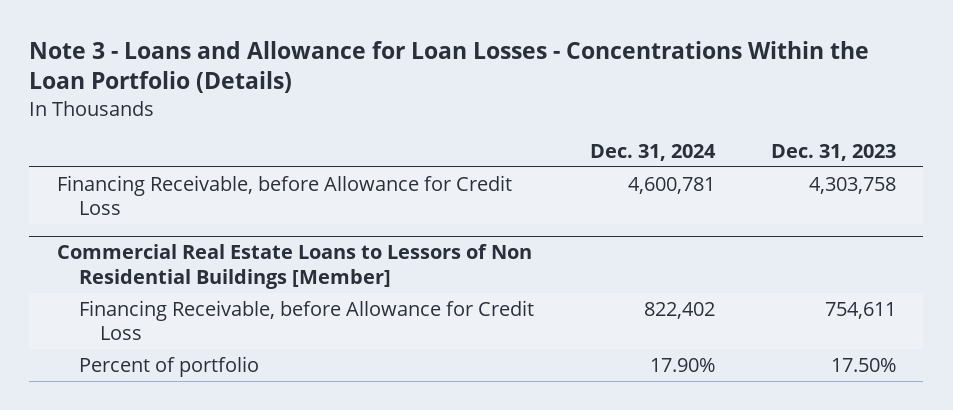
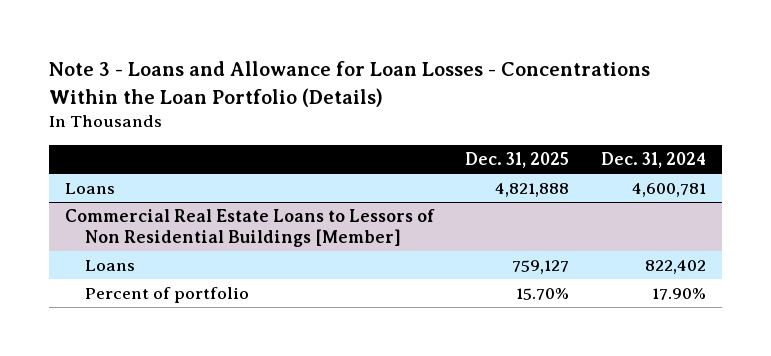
[770,143,896,161] Dec. 31, 2023 -> none
none -> [465,152,570,169] Dec. 31, 2025
[57,174,513,216] Financing Receivable, before Allowance for Credit Loss -> [64,183,115,195] Loans
[78,299,534,341] Financing Receivable, before Allowance for Credit Loss -> [85,260,136,272] Loans

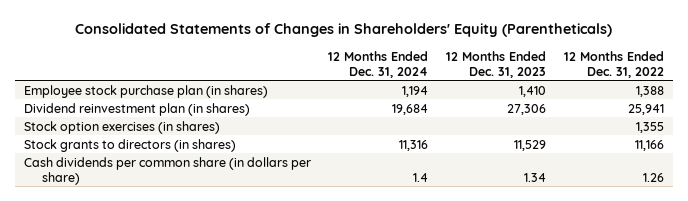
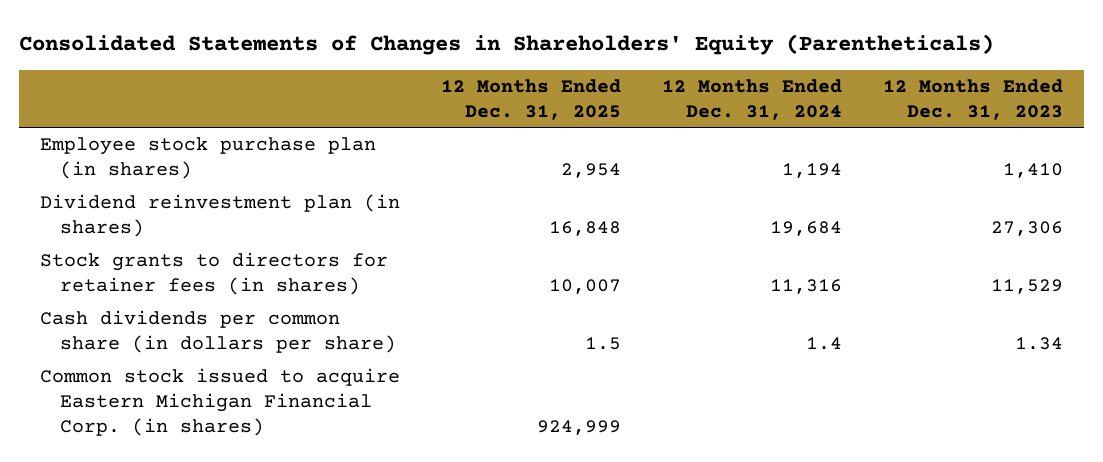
[564,50,665,78] 12 Months Ended Dec. 31, 2022 -> none
none -> [441,78,622,120] 12 Months Ended Dec. 31, 2025
[23,120,220,134] Stock option exercises (in shares) -> none
[23,138,236,152] Stock grants to directors (in shares) -> [39,251,388,296] Stock grants to directors for retainer fees (in shares)
none -> [39,367,400,437] Common stock issued to acquire Eastern Michigan Financial Corp. (in shares)

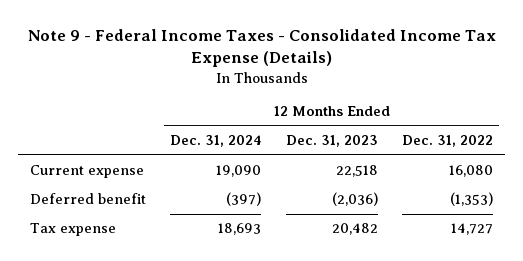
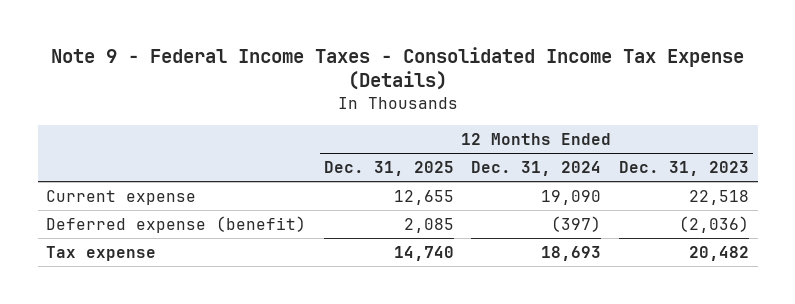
[401,135,493,148] Dec. 31, 2022 -> none
none -> [323,161,454,177] Dec. 31, 2025
[30,193,147,205] Deferred benefit -> [46,215,307,233] Deferred expense (benefit)

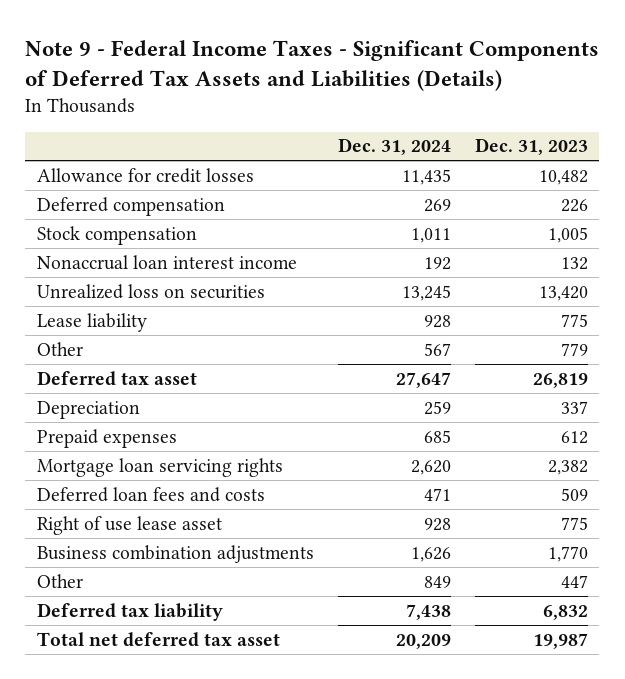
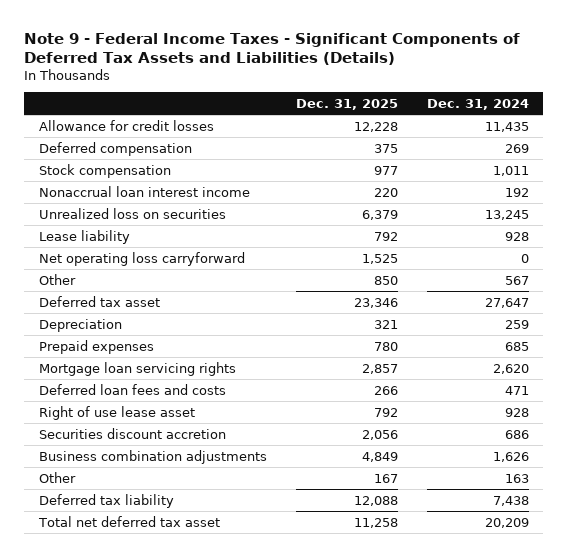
[474,138,588,156] Dec. 31, 2023 -> none
none -> [295,98,398,110] Dec. 31, 2025
none -> [38,251,245,266] Net operating loss carryforward
none -> [38,427,226,439] Securities discount accretion
[423,575,451,588] 849 -> [504,473,529,483] 163

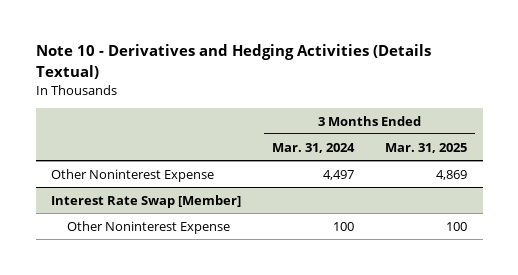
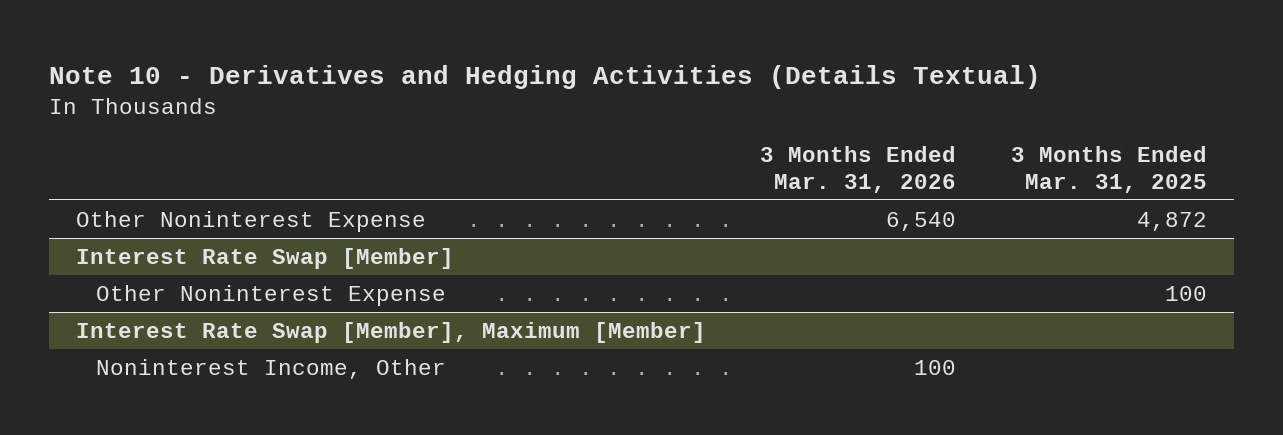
[272,142,356,153] Mar. 31, 2024 -> none
none -> [760,146,957,193] 3 Months Ended Mar. 31, 2026
[436,169,468,180] 4,869 -> [1136,211,1207,231] 4,872
none -> [76,321,707,343] Interest Rate Swap [Member], Maximum [Member]
none -> [95,358,446,379] Noninterest Income, Other

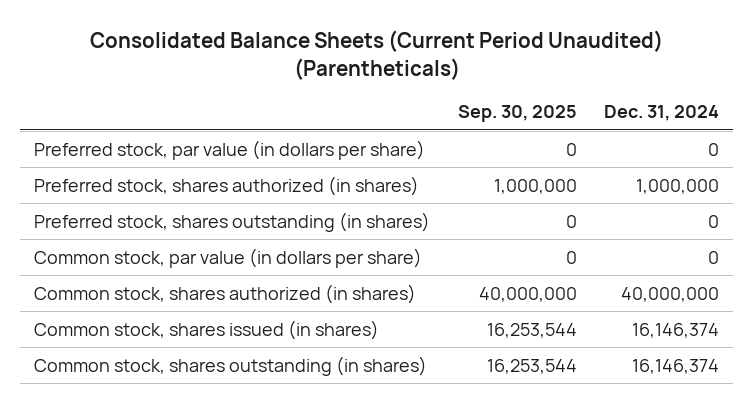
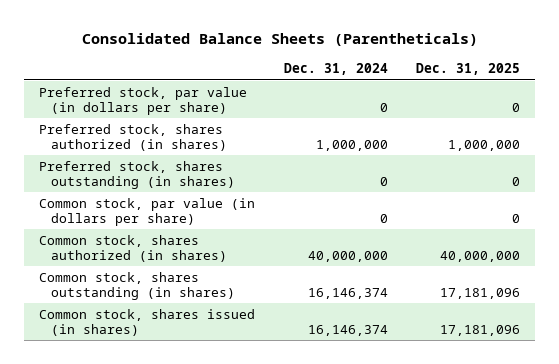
[89,29,663,80] Consolidated Balance Sheets (Current Period Unaudited) (Parentheticals) -> [81,33,478,47] Consolidated Balance Sheets (Parentheticals)
[457,105,577,123] Sep. 30, 2025 -> none
none -> [416,63,521,76] Dec. 31, 2025
[33,319,379,340] Common stock, shares issued (in shares) -> [38,308,255,337] Common stock, shares issued (in shares)

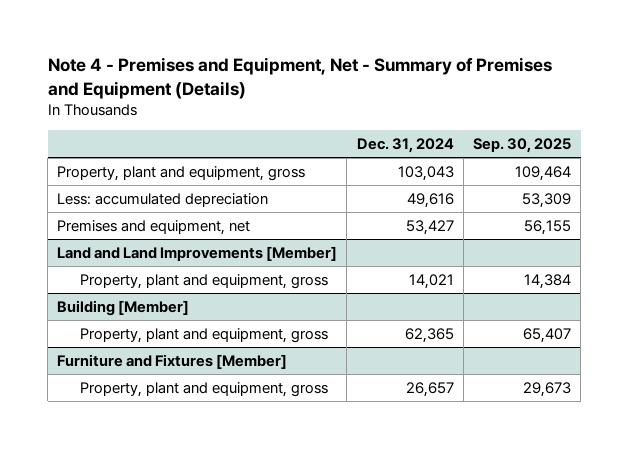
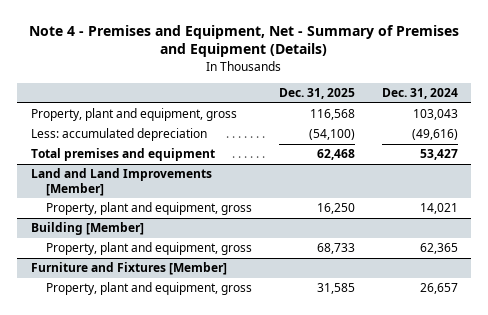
[472,138,571,154] Sep. 30, 2025 -> none
none -> [278,88,355,100] Dec. 31, 2025
[406,192,454,208] 49,616 -> [411,129,458,141] (49,616)
[57,219,251,235] Premises and equipment, net -> [30,148,215,162] Total premises and equipment

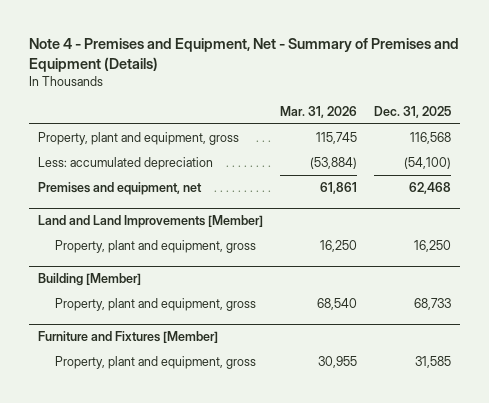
[381,88,458,100] Dec. 31, 2024 -> none
none -> [279,105,357,118] Mar. 31, 2026
[30,148,215,162] Total premises and equipment -> [37,182,202,196] Premises and equipment, net

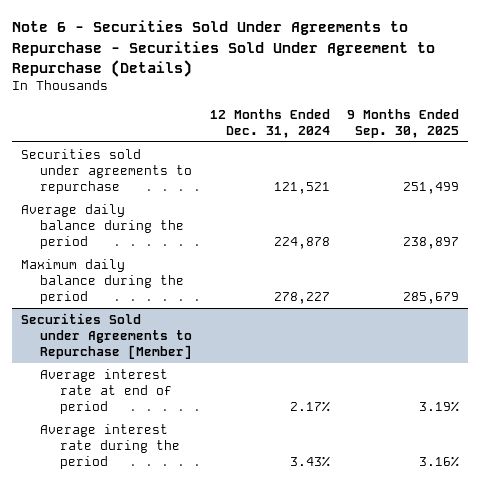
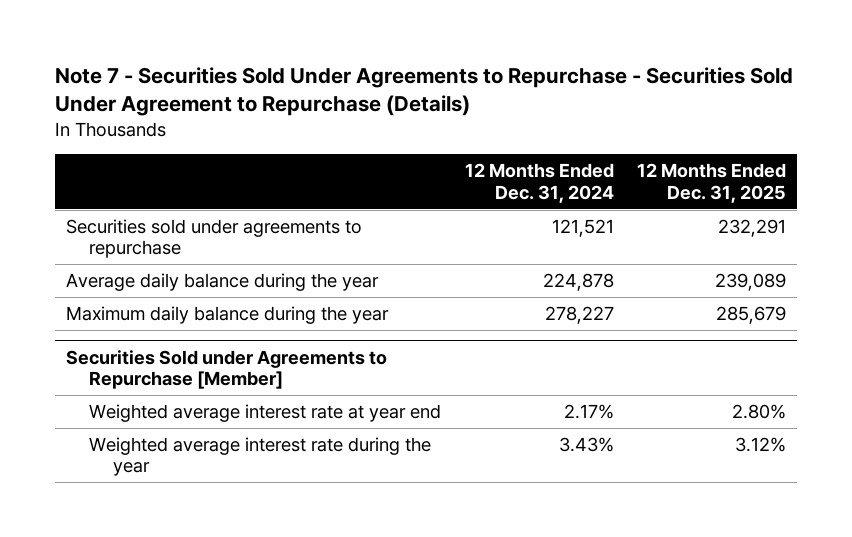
[12,20,436,77] Note 6 - Securities Sold Under Agreements to Repurchase - Securities Sold Under Agreement to Repurchase (Details) -> [54,67,793,117] Note 7 - Securities Sold Under Agreements to Repurchase - Securities Sold Under Agreement to Repurchase (Details)
[347,108,460,139] 9 Months Ended Sep. 30, 2025 -> none
none -> [636,163,786,203] 12 Months Ended Dec. 31, 2025
[20,203,185,250] Average daily balance during the period -> [66,272,380,291] Average daily balance during the year
[20,258,185,305] Maximum daily balance during the period -> [66,305,390,324] Maximum daily balance during the year
[40,368,172,415] Average interest rate at end of period -> [89,403,442,422] Weighted average interest rate at year end
[40,423,180,470] Average interest rate during the period -> [89,436,432,477] Weighted average interest rate during the year

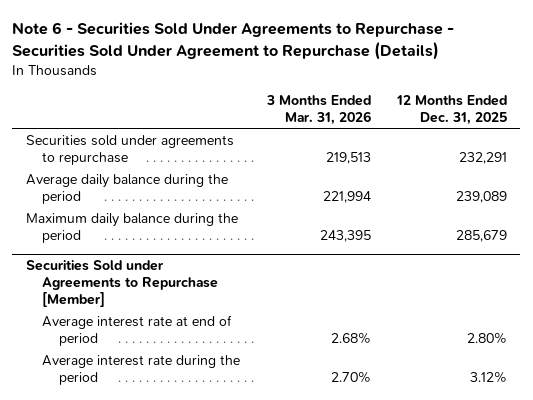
[54,67,793,117] Note 7 - Securities Sold Under Agreements to Repurchase - Securities Sold Under Agreement to Repurchase (Details) -> [12,22,455,61] Note 6 - Securities Sold Under Agreements to Repurchase - Securities Sold Under Agreement to Repurchase (Details)
[464,163,614,203] 12 Months Ended Dec. 31, 2024 -> none
none -> [265,95,371,125] 3 Months Ended Mar. 31, 2026
[66,272,380,291] Average daily balance during the year -> [25,174,228,204] Average daily balance during the period
[66,305,390,324] Maximum daily balance during the year -> [25,213,238,243] Maximum daily balance during the period
[89,403,442,422] Weighted average interest rate at year end -> [42,315,233,346] Average interest rate at end of period
[89,436,432,477] Weighted average interest rate during the year -> [42,355,241,385] Average interest rate during the period

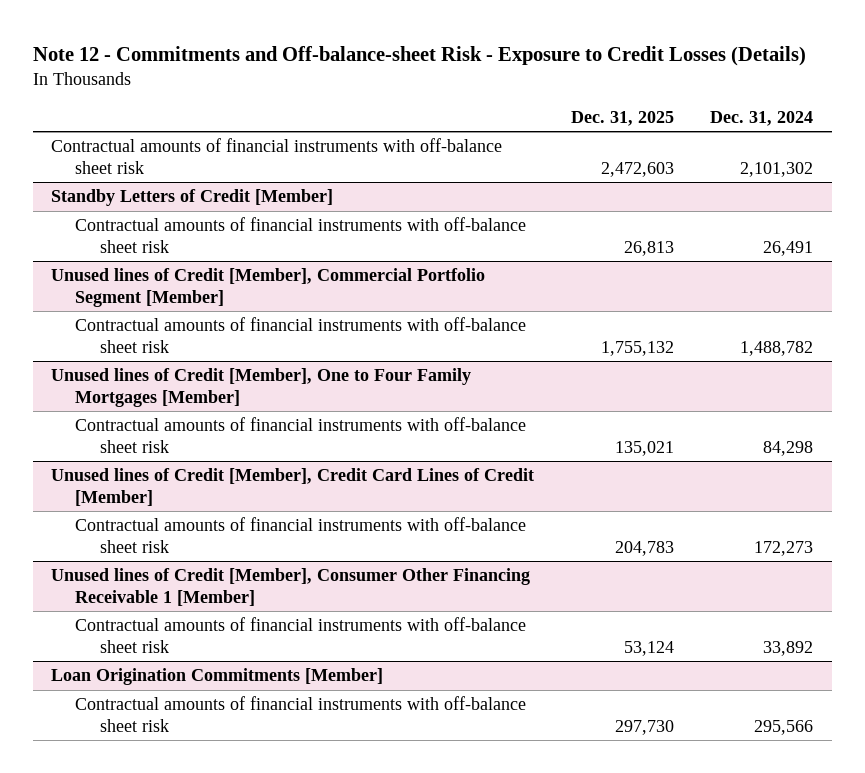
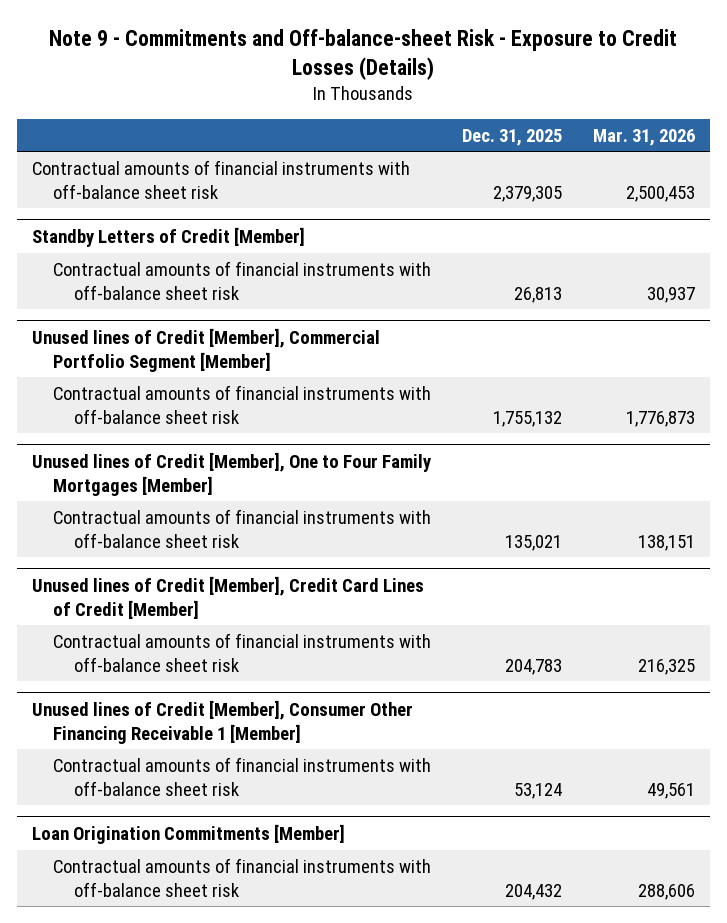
[32,45,806,66] Note 12 - Commitments and Off-balance-sheet Risk - Exposure to Credit Losses (Details) -> [49,28,678,80] Note 9 - Commitments and Off-balance-sheet Risk - Exposure to Credit Losses (Details)
[710,110,814,126] Dec. 31, 2024 -> none
none -> [592,128,695,146] Mar. 31, 2026
[600,161,674,177] 2,472,603 -> [492,185,562,202] 2,379,305
[614,719,674,735] 297,730 -> [504,883,562,900] 204,432

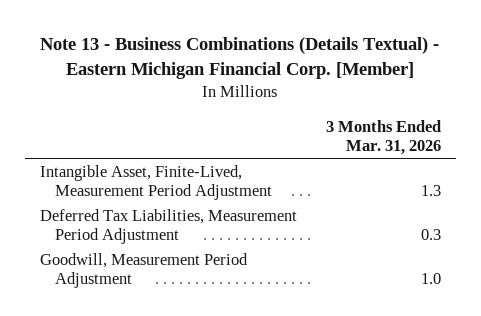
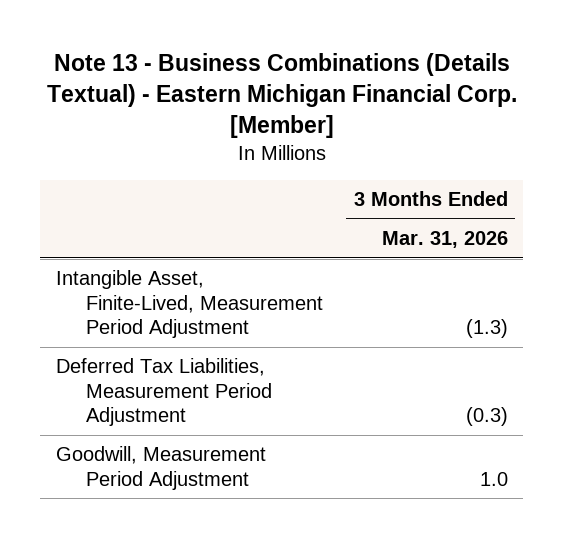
[421,184,442,196] 1.3 -> [465,319,508,339] (1.3)
[421,228,442,240] 0.3 -> [465,407,508,427] (0.3)

